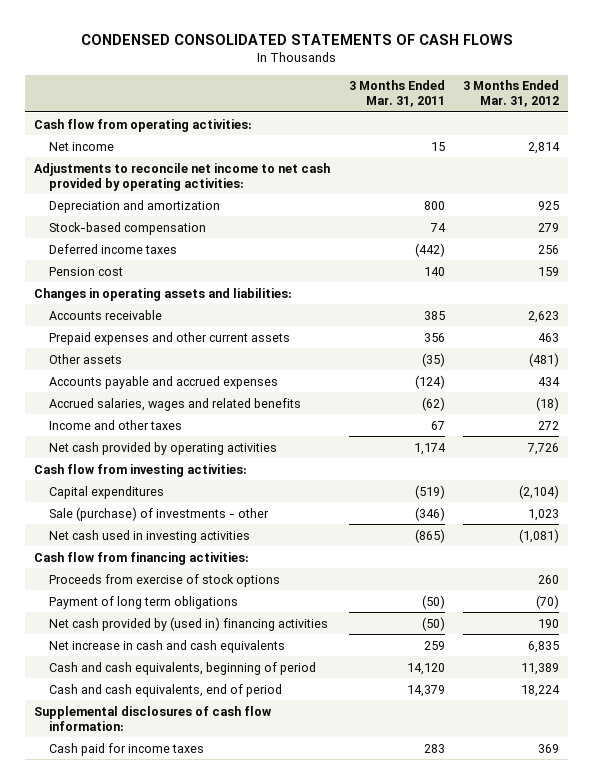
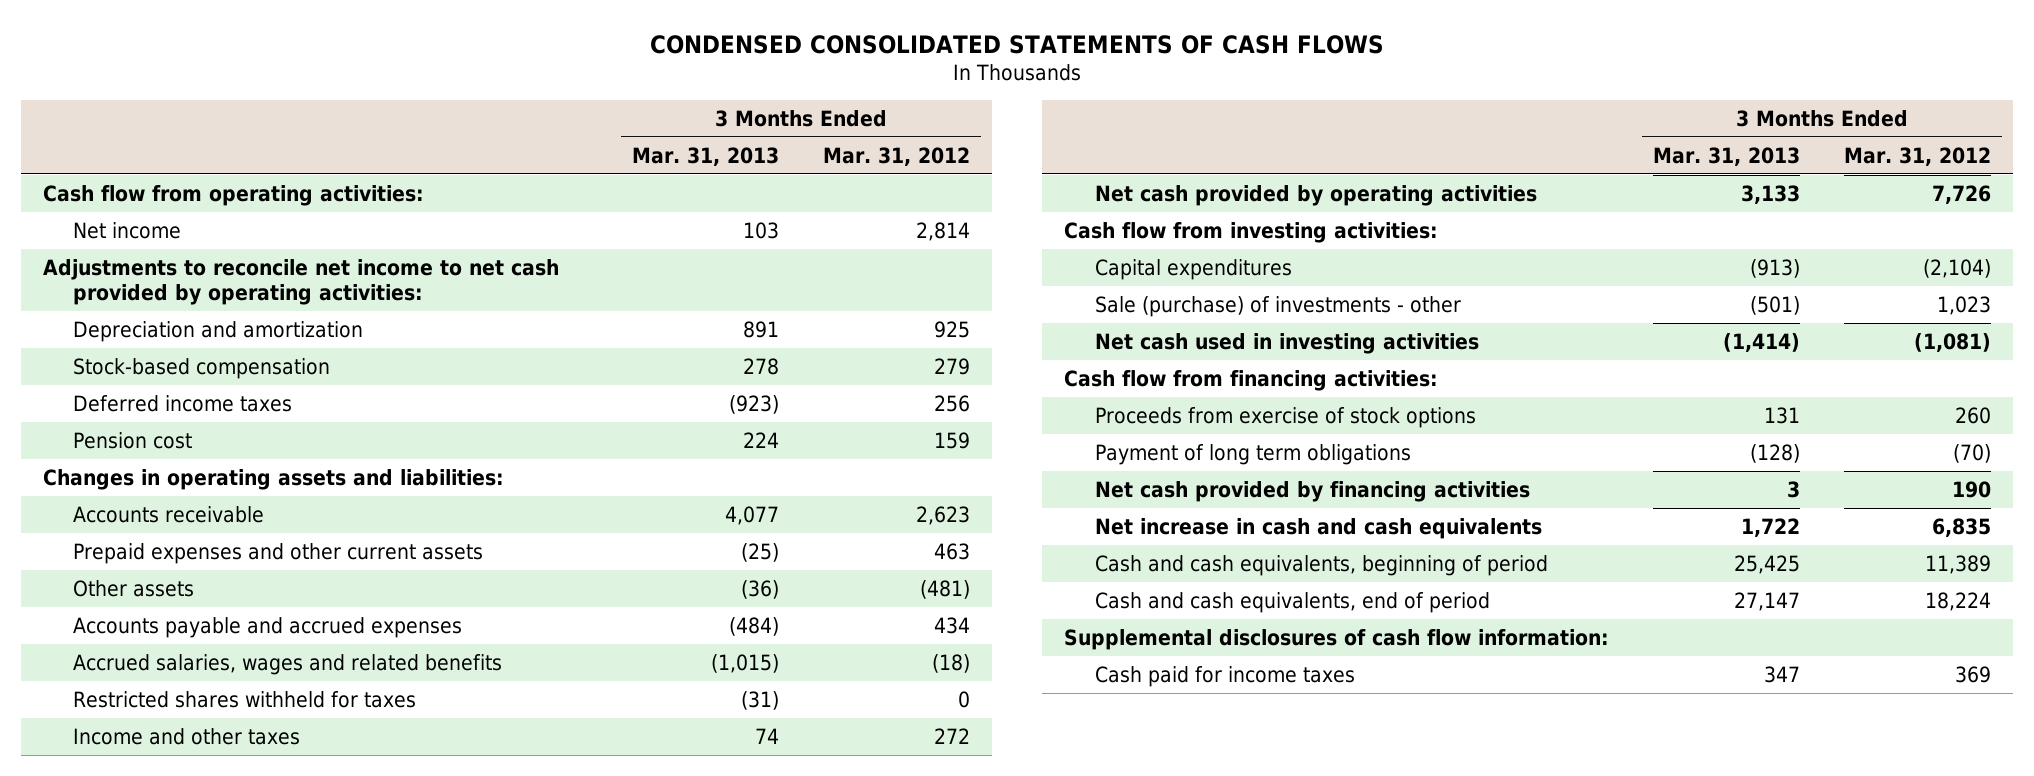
[348,80,445,108] 3 Months Ended Mar. 31, 2011 -> none
none -> [631,146,779,166] Mar. 31, 2013
none -> [73,690,417,708] Restricted shares withheld for taxes
[48,616,328,631] Net cash provided by (used in) financing activities -> [1094,480,1530,502] Net cash provided by financing activities

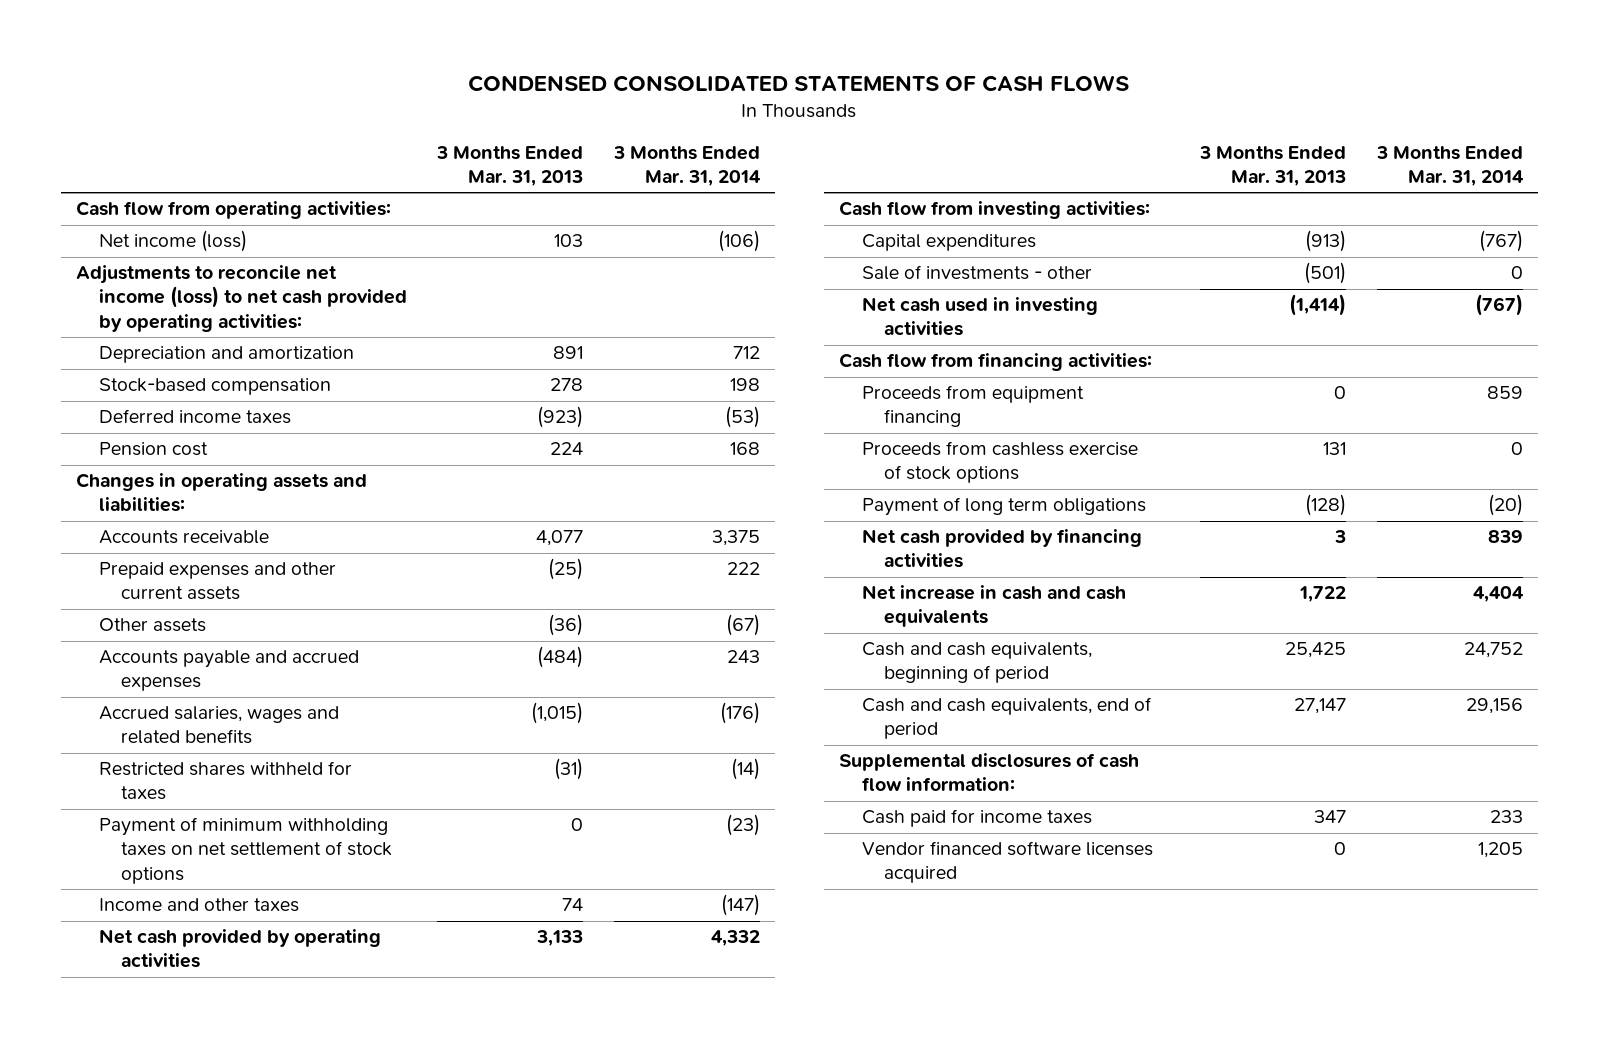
[822,146,970,166] Mar. 31, 2012 -> none
none -> [612,146,761,187] 3 Months Ended Mar. 31, 2014
[73,221,182,239] Net income -> [98,230,247,253] Net income (loss)
[43,258,560,305] Adjustments to reconcile net income to net cash provided by operating activities: -> [76,265,407,332] Adjustments to reconcile net income (loss) to net cash provided by operating activities:
none -> [98,817,393,884] Payment of minimum withholding taxes on net settlement of stock options
[1094,295,1461,317] Sale (purchase) of investments - other -> [861,265,1092,281] Sale of investments - other
none -> [861,385,1084,428] Proceeds from equipment financing
[1094,406,1476,428] Proceeds from exercise of stock options -> [861,441,1138,484] Proceeds from cashless exercise of stock options
none -> [861,841,1153,884] Vendor financed software licenses acquired

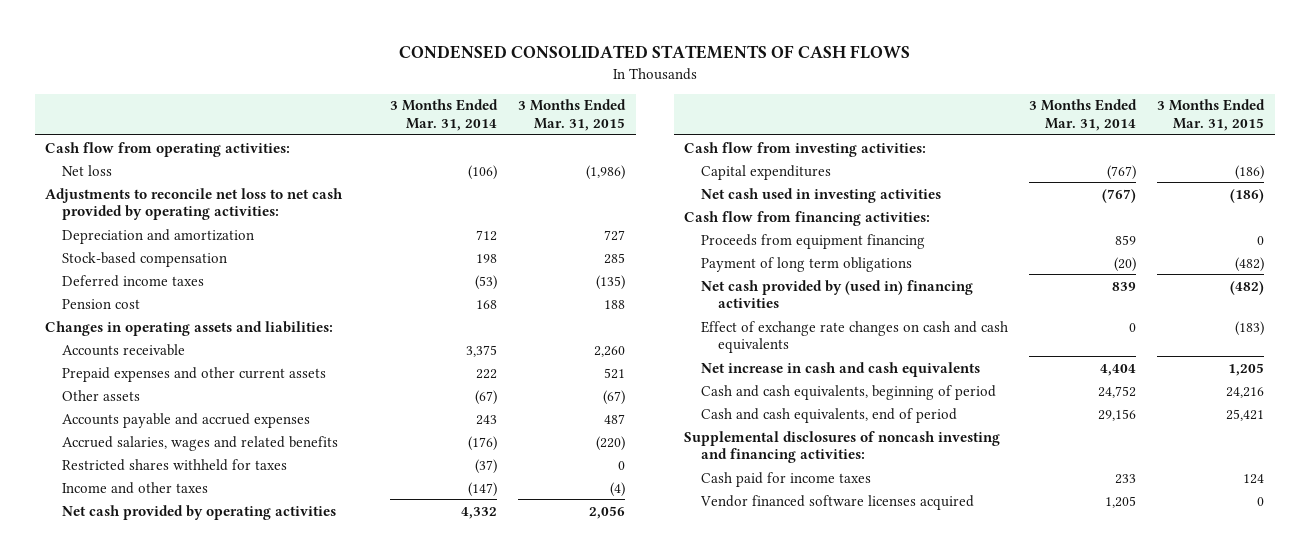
[436,146,584,187] 3 Months Ended Mar. 31, 2013 -> none
none -> [518,99,627,131] 3 Months Ended Mar. 31, 2015
[98,230,247,253] Net income (loss) -> [61,164,112,176] Net loss
[76,265,407,332] Adjustments to reconcile net income (loss) to net cash provided by operating activities: -> [45,187,344,221] Adjustments to reconcile net loss to net cash provided by operating activities:
[98,817,393,884] Payment of minimum withholding taxes on net settlement of stock options -> none
[730,758,760,781] (14) -> [475,458,498,474] (37)
[861,265,1092,281] Sale of investments - other -> none
[861,441,1138,484] Proceeds from cashless exercise of stock options -> none
[861,529,1142,569] Net cash provided by financing activities -> [700,279,973,309] Net cash provided by (used in) financing activities
none -> [700,320,1008,354] Effect of exchange rate changes on cash and cash equivalents
[838,753,1139,792] Supplemental disclosures of cash flow information: -> [684,430,1001,464] Supplemental disclosures of noncash investing and financing activities:

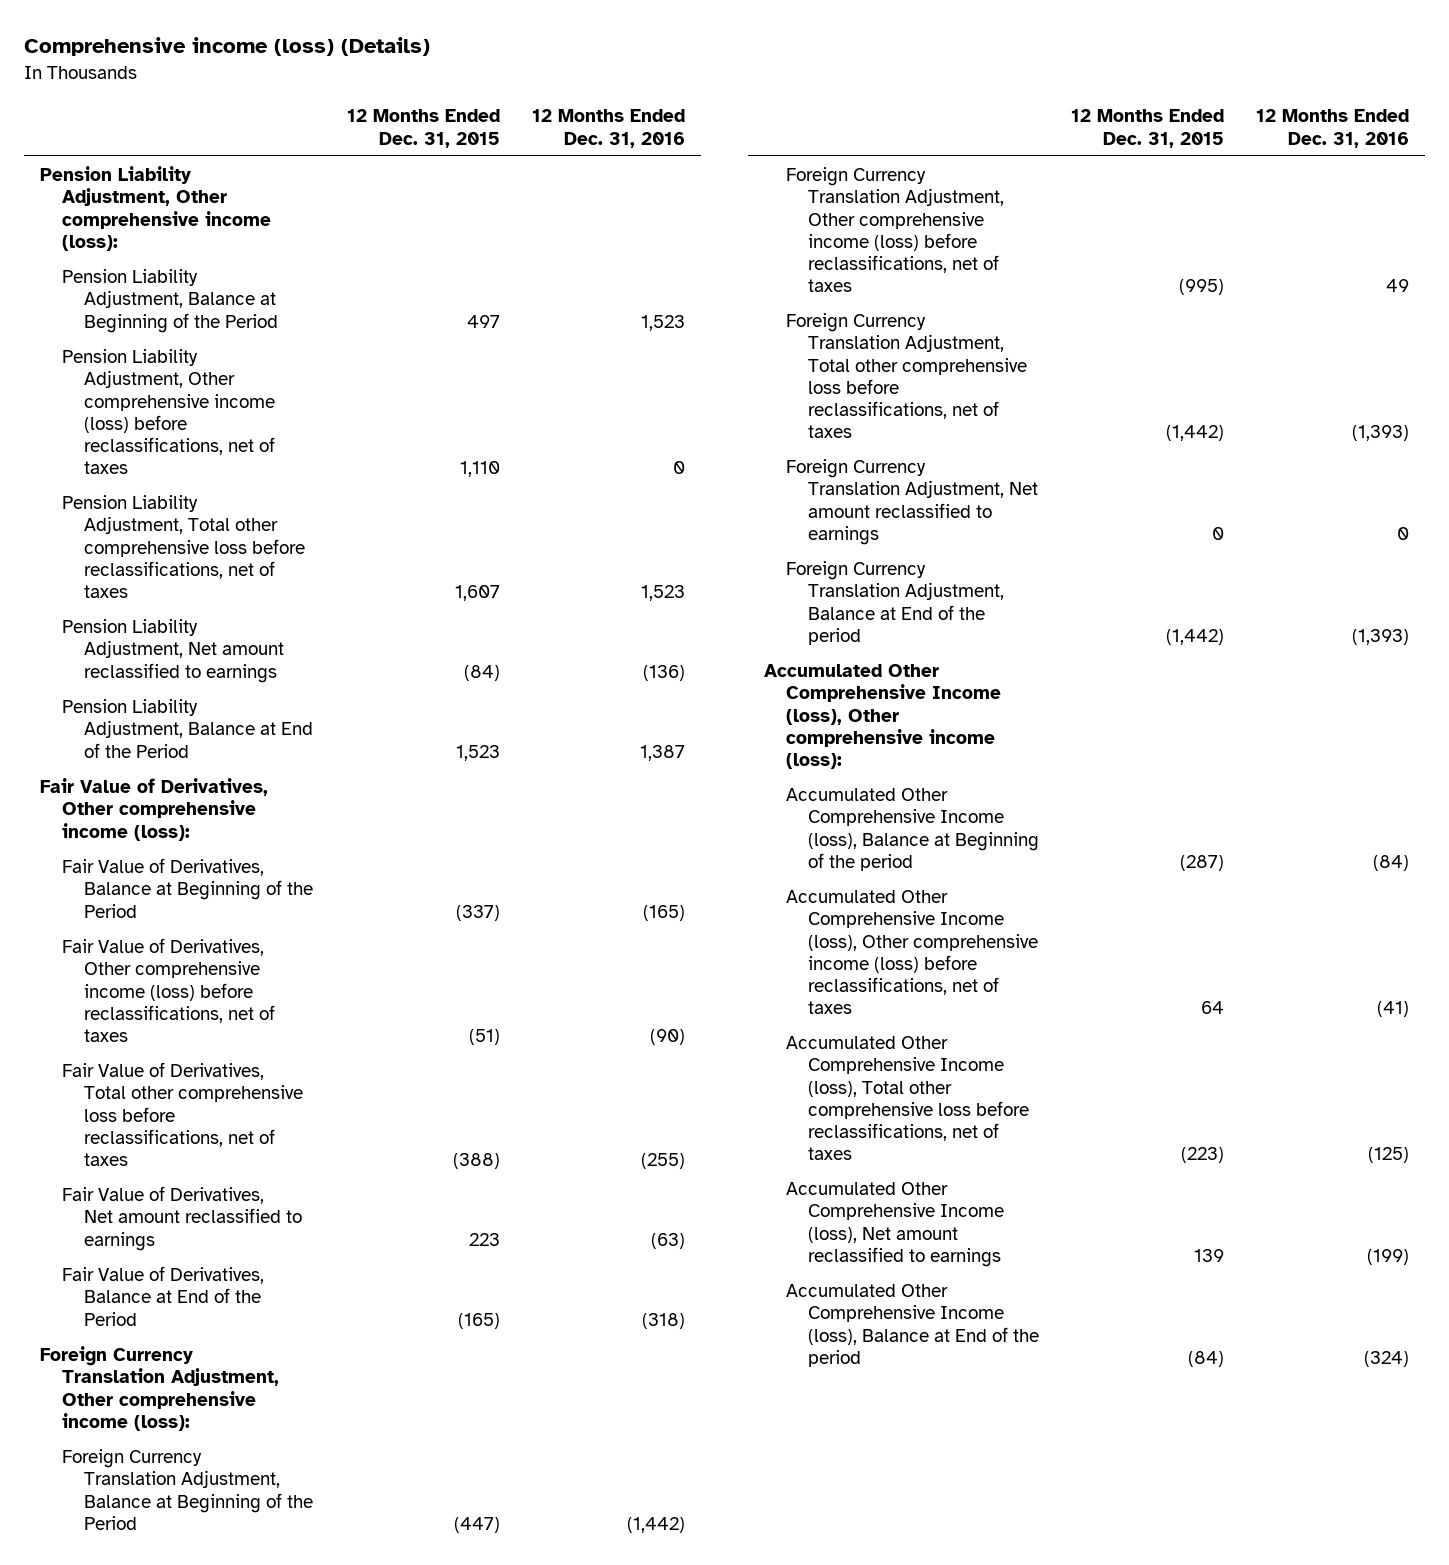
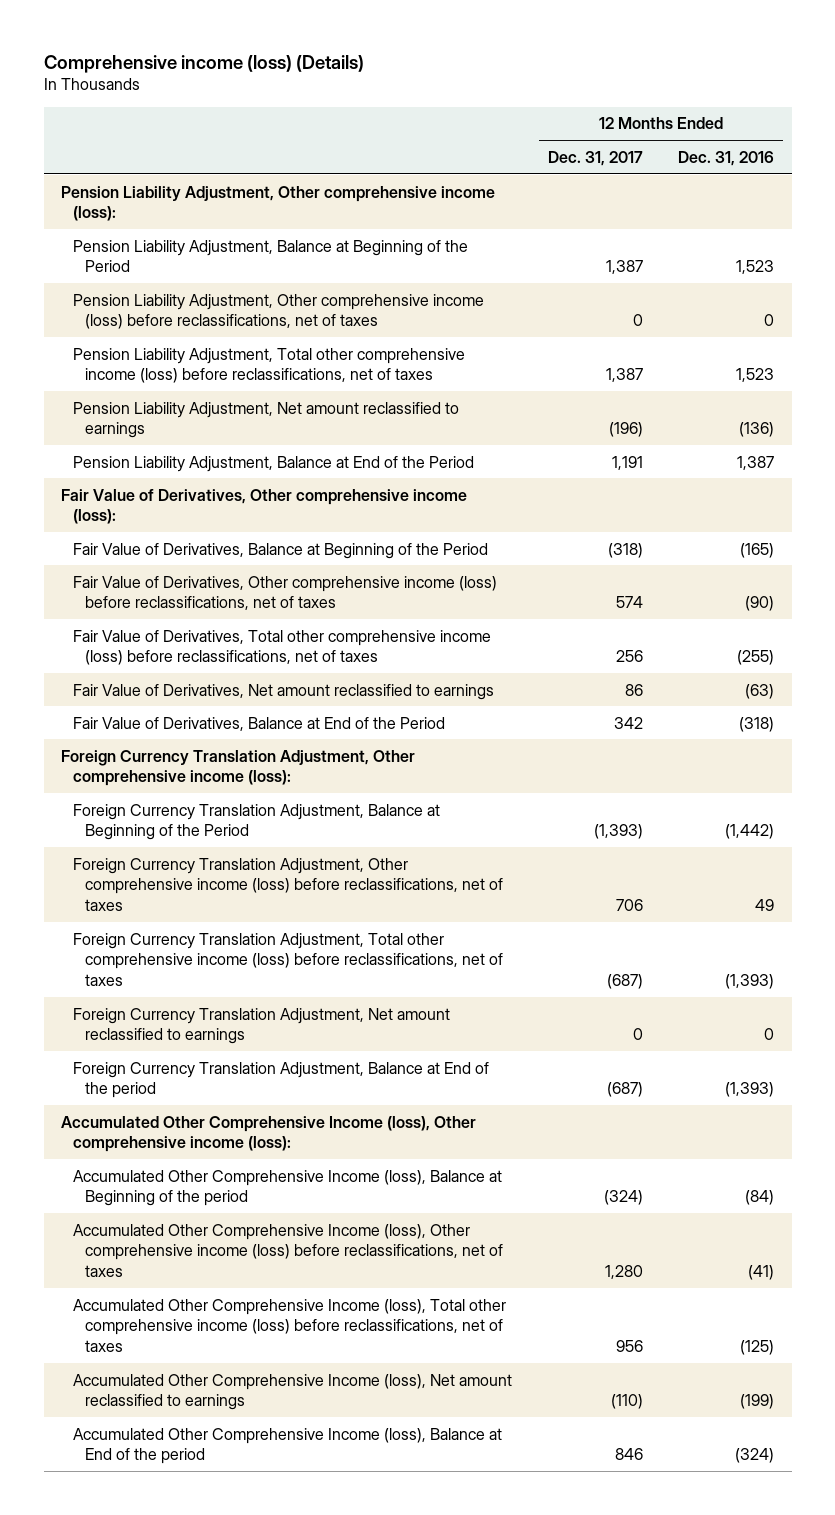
[346,109,500,148] 12 Months Ended Dec. 31, 2015 -> none
none -> [547,150,643,166] Dec. 31, 2017
[61,495,306,598] Pension Liability Adjustment, Total other comprehensive loss before reclassifications, net of taxes -> [73,347,466,384] Pension Liability Adjustment, Total other comprehensive income (loss) before reclassifications, net of taxes
[61,1062,304,1166] Fair Value of Derivatives, Total other comprehensive loss before reclassifications, net of taxes -> [73,629,492,666] Fair Value of Derivatives, Total other comprehensive income (loss) before reclassifications, net of taxes
[786,313,1028,438] Foreign Currency Translation Adjustment, Total other comprehensive loss before reclassifications, net of taxes -> [73,932,503,986] Foreign Currency Translation Adjustment, Total other comprehensive income (loss) before reclassifications, net of taxes
[786,1036,1030,1160] Accumulated Other Comprehensive Income (loss), Total other comprehensive loss before reclassifications, net of taxes -> [73,1298,507,1352] Accumulated Other Comprehensive Income (loss), Total other comprehensive income (loss) before reclassifications, net of taxes

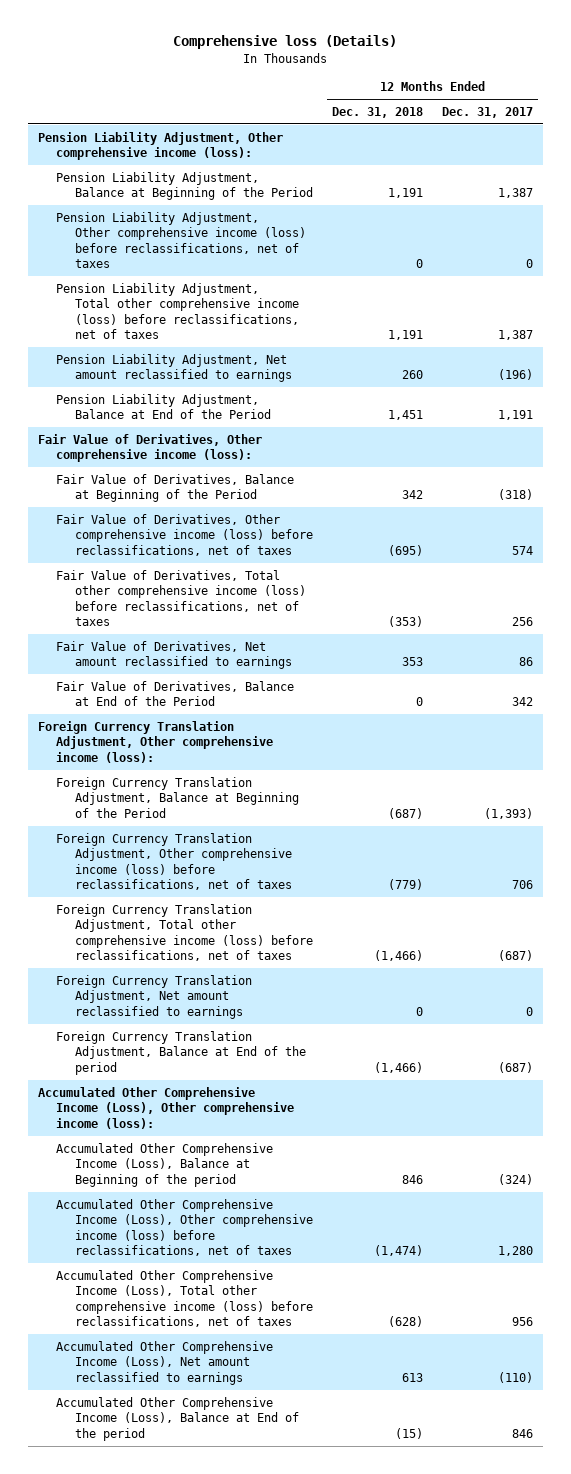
[43,54,364,73] Comprehensive income (loss) (Details) -> [173,35,398,50] Comprehensive loss (Details)
[678,150,775,166] Dec. 31, 2016 -> none
none -> [332,106,424,118] Dec. 31, 2018
[61,1115,477,1153] Accumulated Other Comprehensive Income (loss), Other comprehensive income (loss): -> [37,1086,295,1129] Accumulated Other Comprehensive Income (Loss), Other comprehensive income (loss):
[73,1169,503,1207] Accumulated Other Comprehensive Income (loss), Balance at Beginning of the period -> [56,1142,274,1187] Accumulated Other Comprehensive Income (Loss), Balance at Beginning of the period
[73,1223,503,1277] Accumulated Other Comprehensive Income (loss), Other comprehensive income (loss) before reclassifications, net of taxes -> [56,1198,313,1257] Accumulated Other Comprehensive Income (Loss), Other comprehensive income (loss) before reclassifications, net of taxes
[73,1298,507,1352] Accumulated Other Comprehensive Income (loss), Total other comprehensive income (loss) before reclassifications, net of taxes -> [56,1269,313,1328] Accumulated Other Comprehensive Income (Loss), Total other comprehensive income (loss) before reclassifications, net of taxes
[73,1373,513,1411] Accumulated Other Comprehensive Income (loss), Net amount reclassified to earnings -> [56,1340,274,1385] Accumulated Other Comprehensive Income (Loss), Net amount reclassified to earnings
[73,1427,503,1465] Accumulated Other Comprehensive Income (loss), Balance at End of the period -> [56,1396,299,1441] Accumulated Other Comprehensive Income (Loss), Balance at End of the period

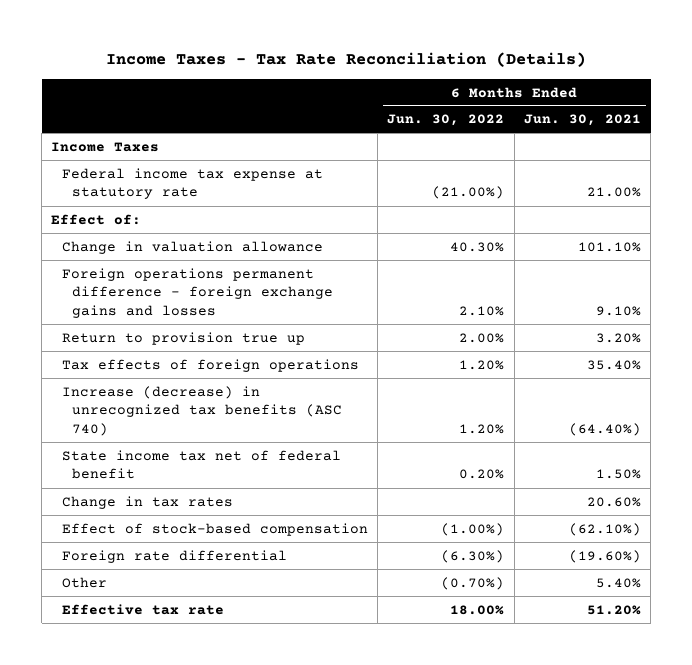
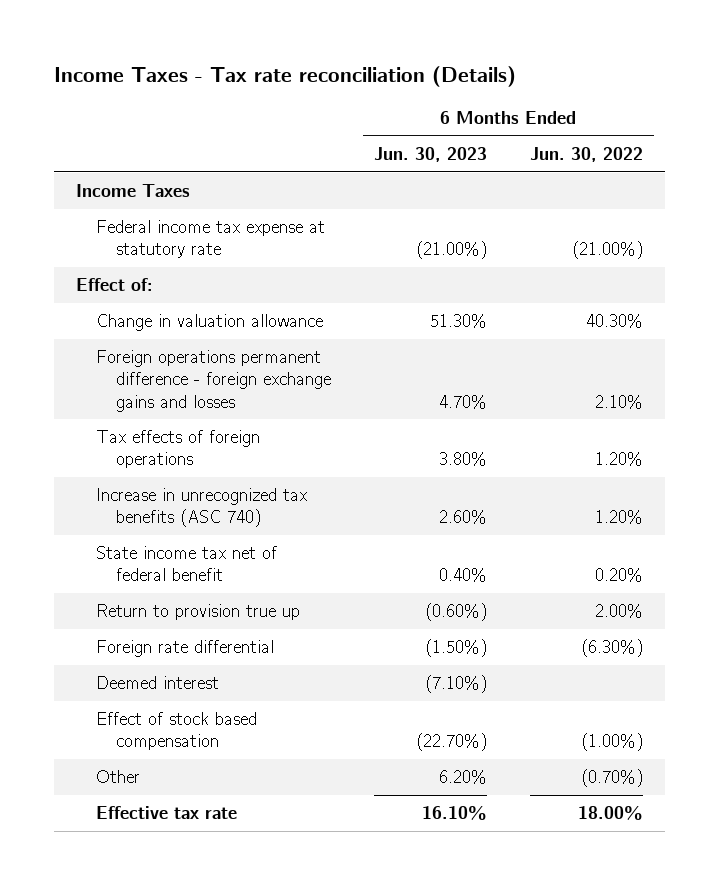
[106,52,587,68] Income Taxes - Tax Rate Reconciliation (Details) -> [54,66,517,88] Income Taxes - Tax rate reconciliation (Details)
[524,114,642,127] Jun. 30, 2021 -> none
none -> [373,146,487,162] Jun. 30, 2023
[61,385,343,437] Increase (decrease) in unrecognized tax benefits (ASC 740) -> [95,488,307,528] Increase in unrecognized tax benefits (ASC 740)
[61,495,233,509] Change in tax rates -> none
[61,522,368,536] Effect of stock-based compensation -> none
[61,331,305,345] Return to provision true up -> [95,604,300,621] Return to provision true up
none -> [95,676,219,690] Deemed interest
none -> [95,712,257,751] Effect of stock based compensation

